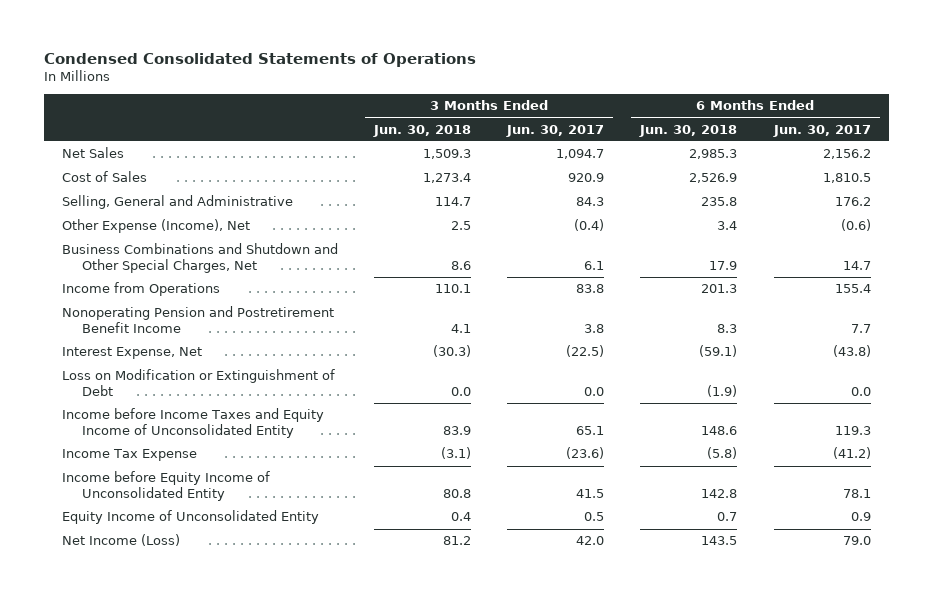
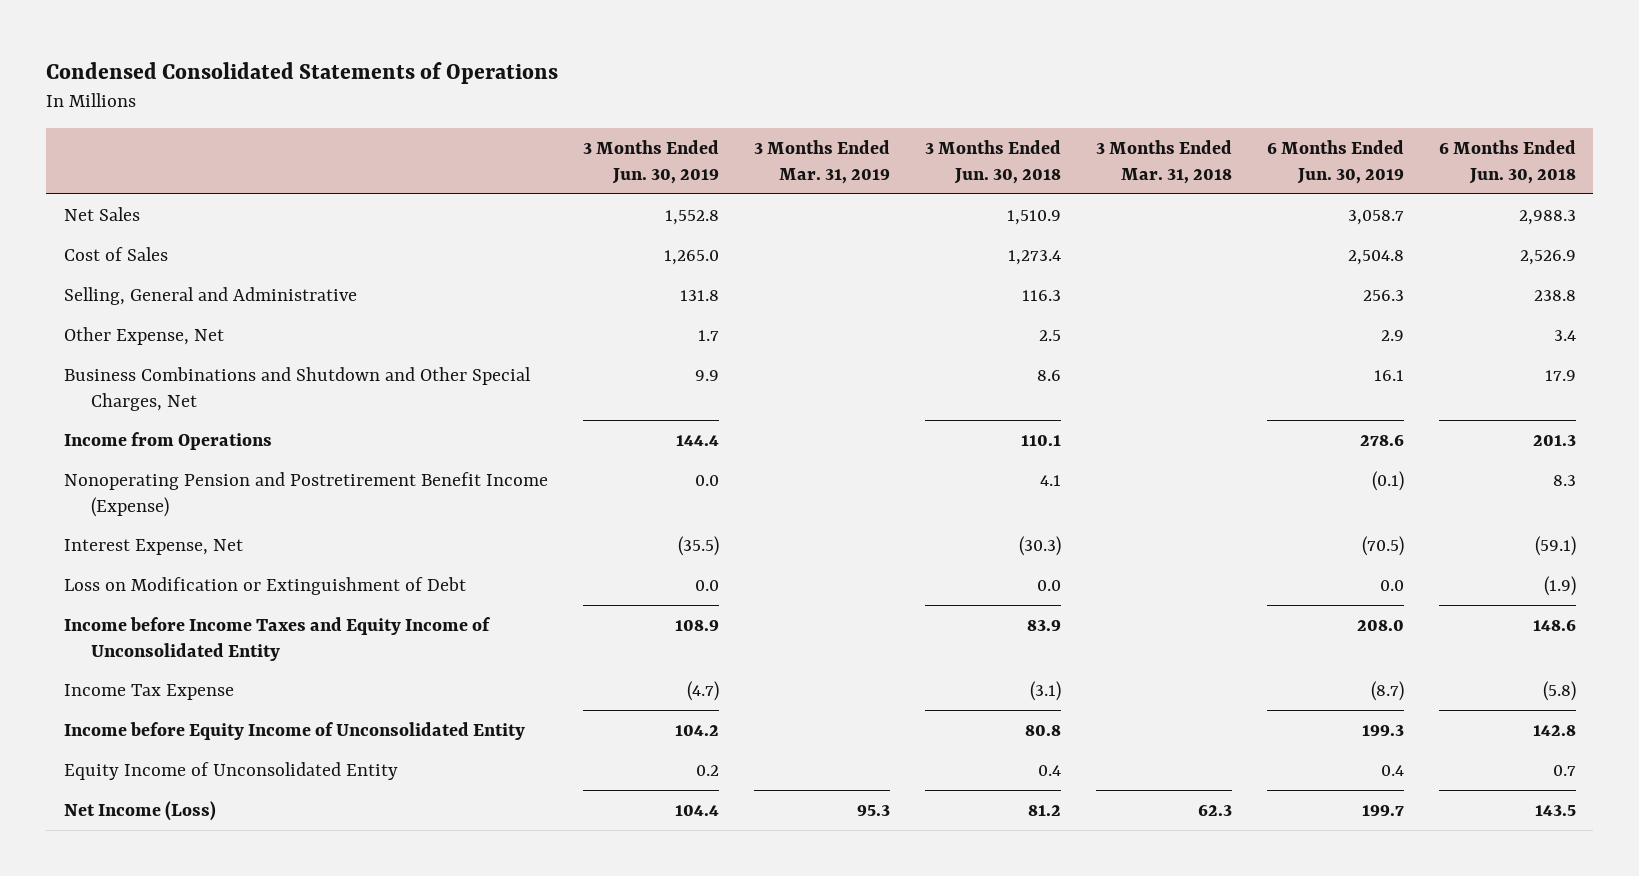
[506,124,605,137] Jun. 30, 2017 -> none
[772,124,871,137] Jun. 30, 2017 -> none
none -> [582,140,719,184] 3 Months Ended Jun. 30, 2019
none -> [753,140,890,184] 3 Months Ended Mar. 31, 2019
none -> [1095,140,1232,184] 3 Months Ended Mar. 31, 2018
none -> [1266,140,1404,184] 6 Months Ended Jun. 30, 2019
[423,149,472,160] 1,509.3 -> [1006,209,1061,225] 1,510.9
[689,149,738,160] 2,985.3 -> [1518,209,1576,225] 2,988.3
[435,197,472,207] 114.7 -> [1021,289,1061,301] 116.3
[701,197,738,207] 235.8 -> [1533,289,1576,301] 238.8
[62,219,251,234] Other Expense (Income), Net -> [63,326,224,345] Other Expense, Net
[62,306,335,333] Nonoperating Pension and Postretirement Benefit Income -> [63,471,548,517] Nonoperating Pension and Postretirement Benefit Income (Expense)

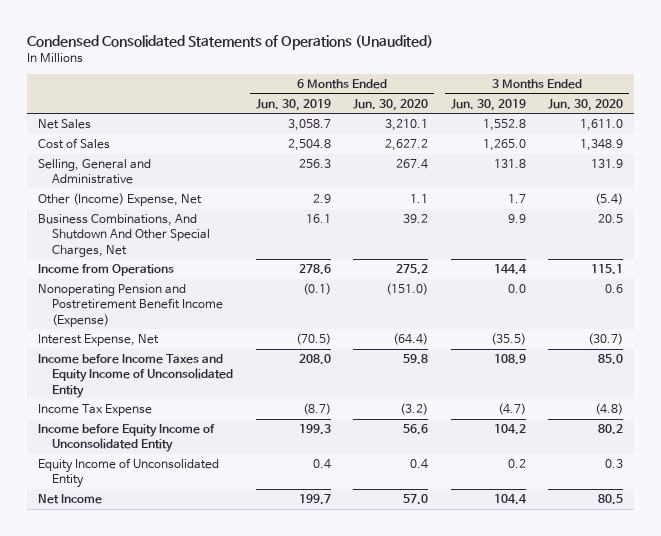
[46,61,559,84] Condensed Consolidated Statements of Operations -> [27,34,434,50] Condensed Consolidated Statements of Operations (Unaudited)
[753,140,890,184] 3 Months Ended Mar. 31, 2019 -> none
[924,140,1061,184] 3 Months Ended Jun. 30, 2018 -> none
[1095,140,1232,184] 3 Months Ended Mar. 31, 2018 -> none
[1438,140,1576,184] 6 Months Ended Jun. 30, 2018 -> none
none -> [353,98,429,111] Jun. 30, 2020
none -> [548,98,624,111] Jun. 30, 2020
[63,326,224,345] Other Expense, Net -> [38,193,203,207] Other (Income) Expense, Net
[63,366,531,411] Business Combinations and Shutdown and Other Special Charges, Net -> [38,214,211,257] Business Combinations, And Shutdown And Other Special Charges, Net
[63,576,466,595] Loss on Modification or Extinguishment of Debt -> none
[63,800,216,821] Net Income (Loss) -> [38,494,103,505] Net Income

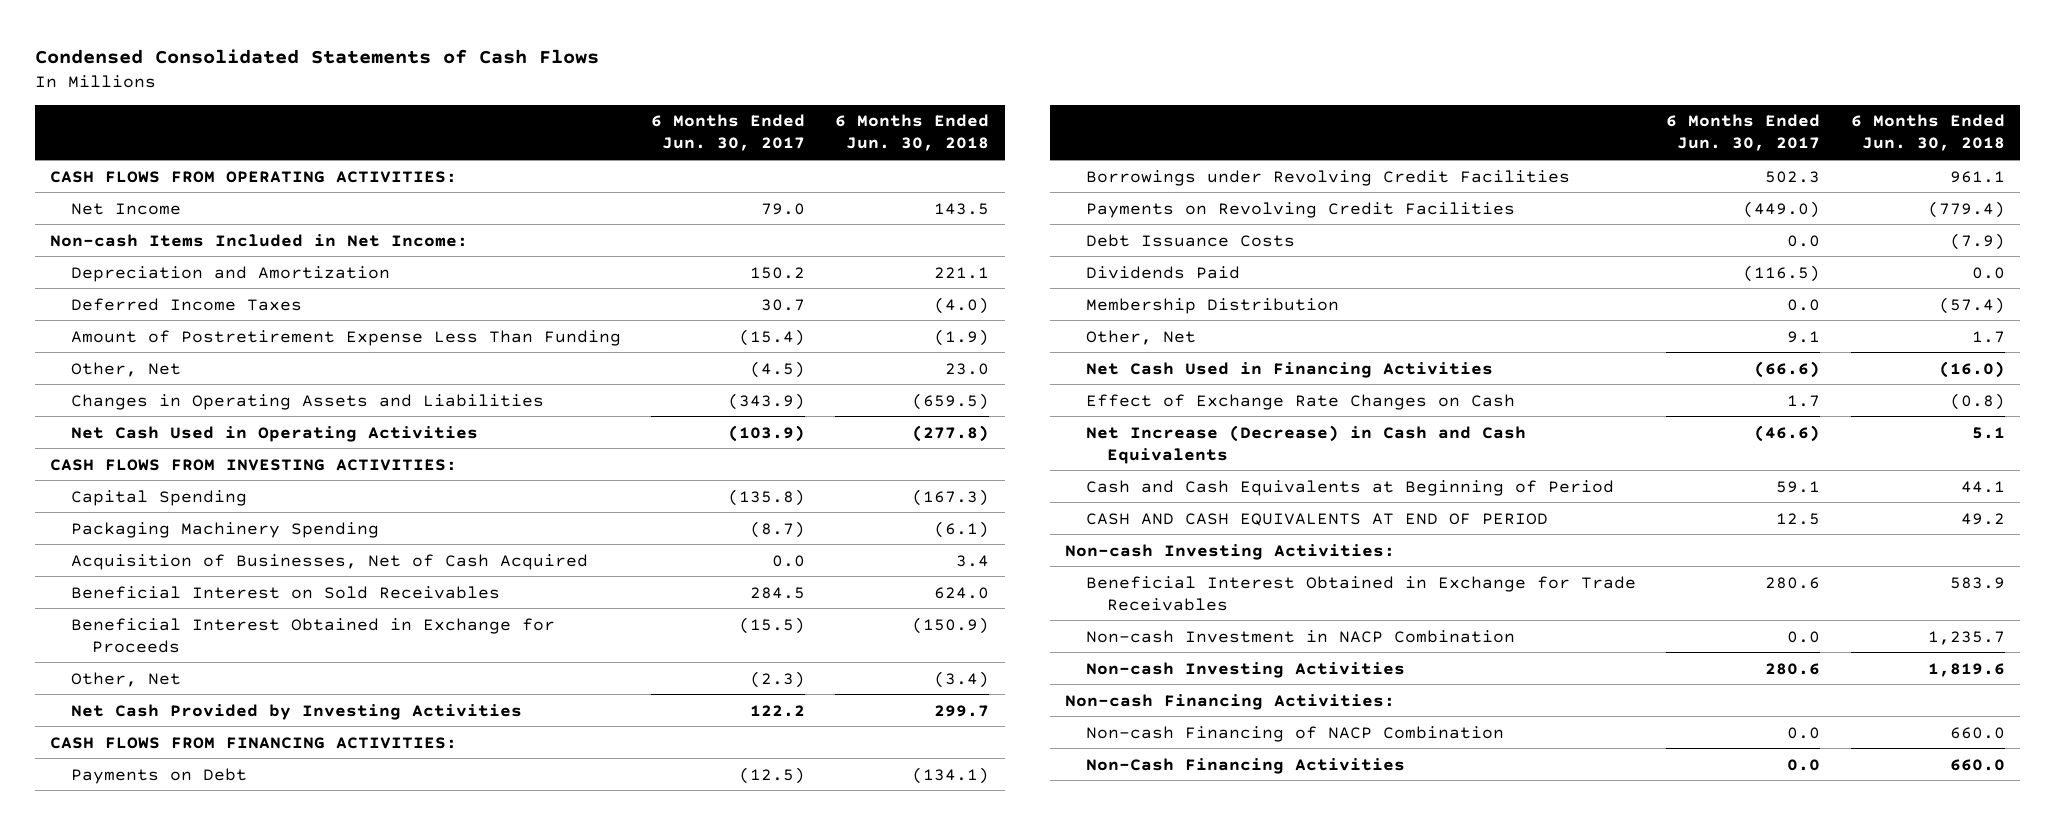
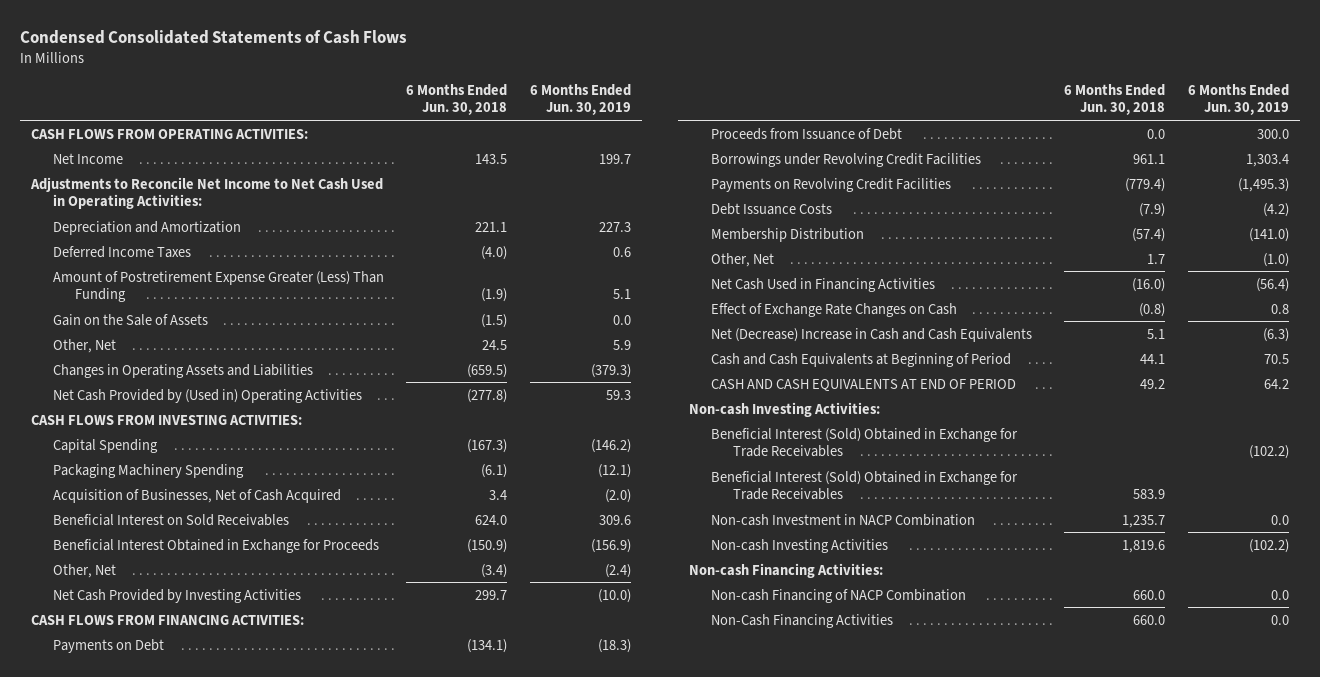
[651,114,806,152] 6 Months Ended Jun. 30, 2017 -> none
none -> [529,83,631,116] 6 Months Ended Jun. 30, 2019
[49,233,468,247] Non-cash Items Included in Net Income: -> [30,176,384,209] Adjustments to Reconcile Net Income to Net Cash Used in Operating Activities:
[70,329,621,346] Amount of Postretirement Expense Less Than Funding -> [53,270,385,302] Amount of Postretirement Expense Greater (Less) Than Funding
none -> [53,313,209,326] Gain on the Sale of Assets
[945,362,990,375] 23.0 -> [482,339,508,350] 24.5
[70,425,478,442] Net Cash Used in Operating Activities -> [53,388,363,403] Net Cash Provided by (Used in) Operating Activities
none -> [711,127,903,140] Proceeds from Issuance of Debt
[1085,265,1240,279] Dividends Paid -> none
[1085,424,1526,464] Net Increase (Decrease) in Cash and Cash Equivalents -> [711,327,1033,342] Net (Decrease) Increase in Cash and Cash Equivalents
none -> [711,427,1019,457] Beneficial Interest (Sold) Obtained in Exchange for Trade Receivables
[1085,575,1636,611] Beneficial Interest Obtained in Exchange for Trade Receivables -> [711,470,1019,500] Beneficial Interest (Sold) Obtained in Exchange for Trade Receivables

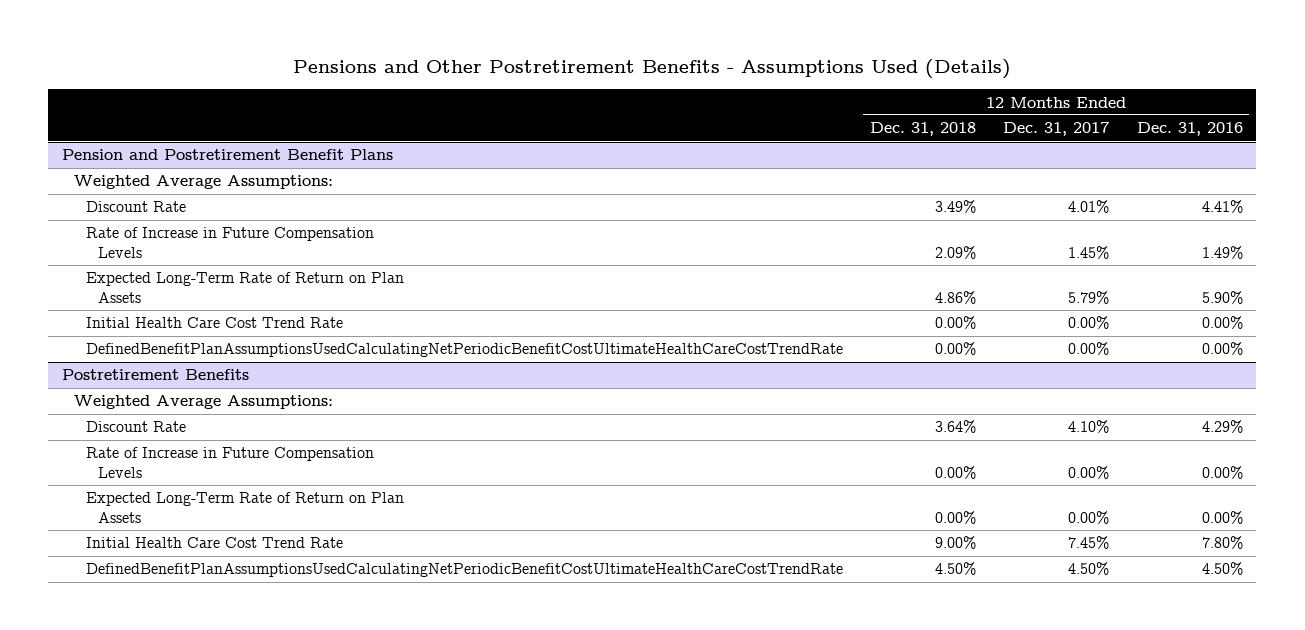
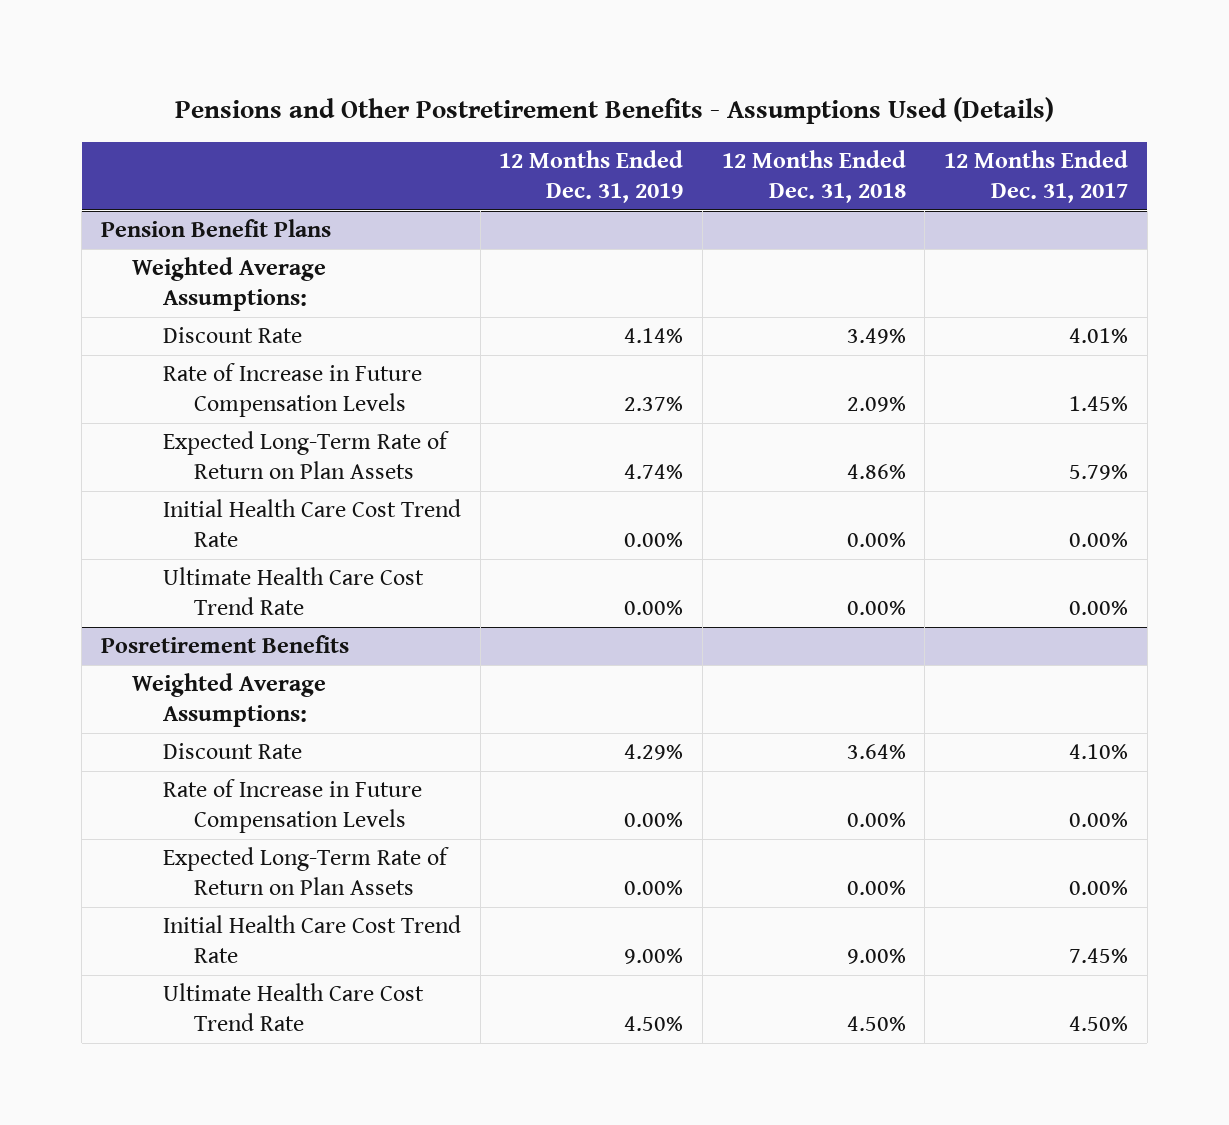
[1136,122,1243,137] Dec. 31, 2016 -> none
none -> [499,150,684,204] 12 Months Ended Dec. 31, 2019
[62,149,394,161] Pension and Postretirement Benefit Plans -> [100,219,331,238] Pension Benefit Plans
[86,343,844,358] DefinedBenefitPlanAssumptionsUsedCalculatingNetPeriodicBenefitCostUltimateHealthCareCostTrendRate -> none
none -> [163,567,425,616] Ultimate Health Care Cost Trend Rate
[62,369,250,381] Postretirement Benefits -> [100,635,349,654] Posretirement Benefits
[86,563,844,578] DefinedBenefitPlanAssumptionsUsedCalculatingNetPeriodicBenefitCostUltimateHealthCareCostTrendRate -> [163,983,425,1032] Ultimate Health Care Cost Trend Rate

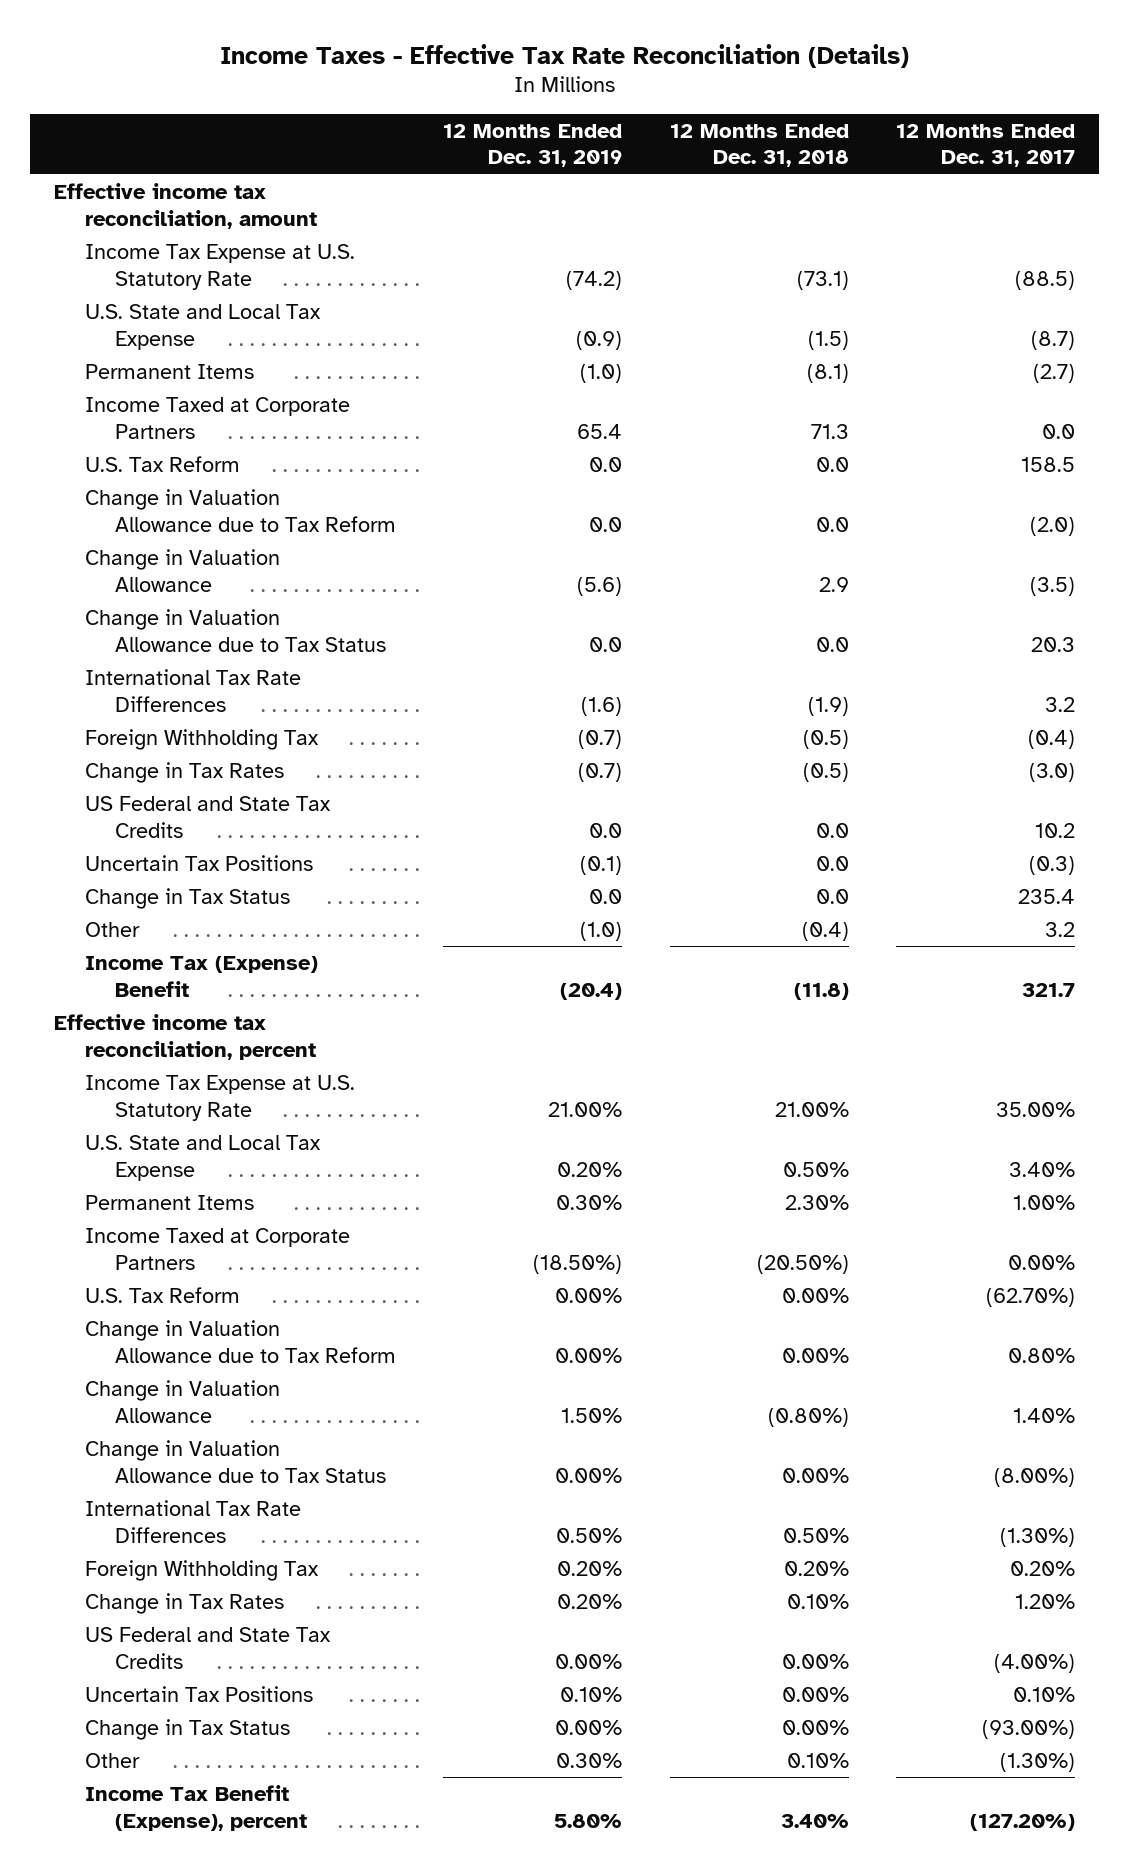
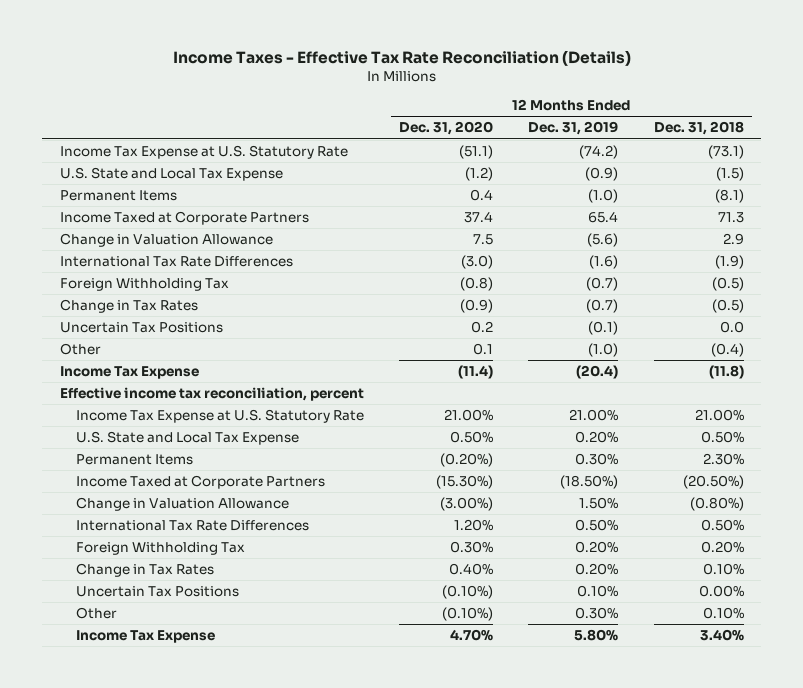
[896,123,1076,168] 12 Months Ended Dec. 31, 2017 -> none
none -> [399,121,494,136] Dec. 31, 2020
[54,182,317,229] Effective income tax reconciliation, amount -> none
[84,455,240,472] U.S. Tax Reform -> none
[84,488,397,532] Change in Valuation Allowance due to Tax Reform -> none
[84,608,387,652] Change in Valuation Allowance due to Tax Status -> none
[84,795,331,838] US Federal and State Tax Credits -> none
[84,887,290,909] Change in Tax Status -> none
[84,955,318,997] Income Tax (Expense) Benefit -> [59,366,199,380] Income Tax Expense
[84,1286,240,1303] U.S. Tax Reform -> none
[84,1319,397,1363] Change in Valuation Allowance due to Tax Reform -> none
[84,1439,387,1483] Change in Valuation Allowance due to Tax Status -> none
[84,1626,331,1669] US Federal and State Tax Credits -> none
[84,1718,290,1740] Change in Tax Status -> none
[84,1784,308,1831] Income Tax Benefit (Expense), percent -> [76,630,216,644] Income Tax Expense

